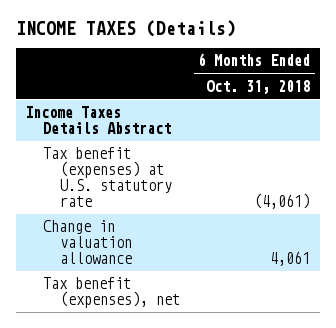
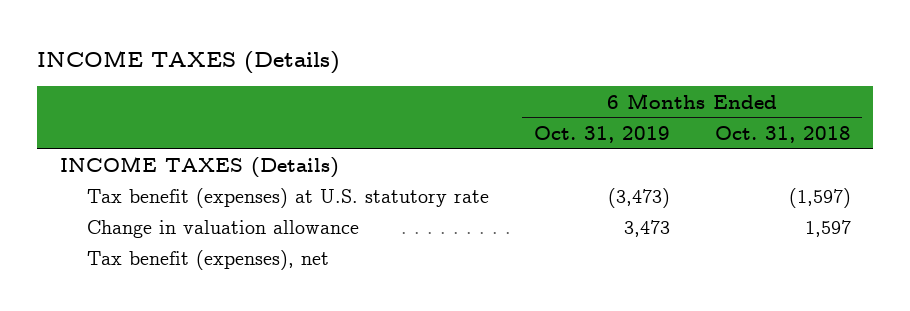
none -> [533,125,670,143] Oct. 31, 2019
[25,106,171,135] Income Taxes Details Abstract -> [59,156,339,179] INCOME TAXES (Details)
[254,192,311,209] (4,061) -> [788,188,851,209] (1,597)
[270,251,311,267] 4,061 -> [804,220,851,238] 1,597

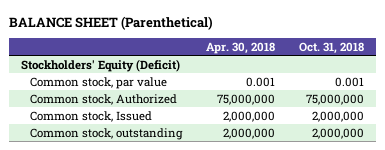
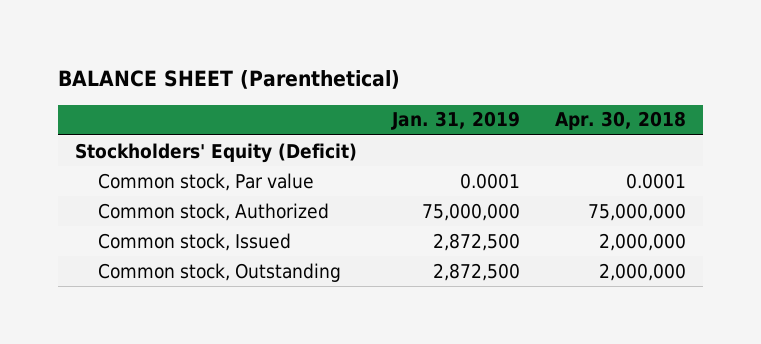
[298,41,364,54] Oct. 31, 2018 -> none
none -> [390,111,520,131] Jan. 31, 2019
[29,76,167,89] Common stock, par value -> [97,172,314,191] Common stock, Par value
[245,76,275,87] 0.001 -> [625,172,686,189] 0.0001
[29,127,183,140] Common stock, outstanding -> [97,262,341,282] Common stock, Outstanding

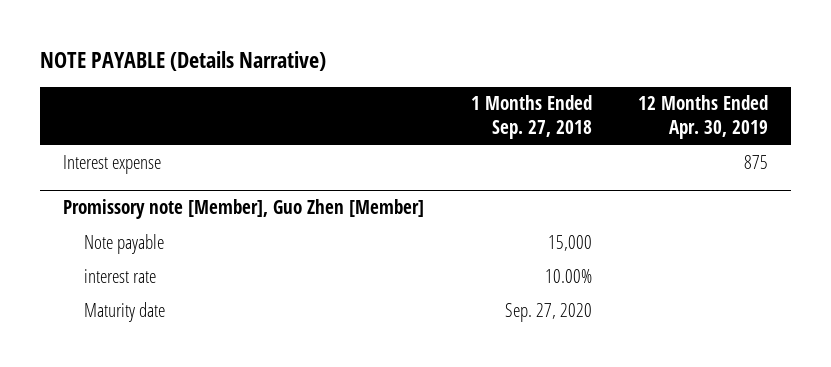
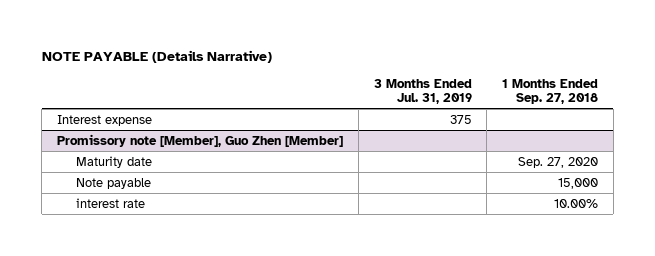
[638,95,769,139] 12 Months Ended Apr. 30, 2019 -> none
none -> [373,78,472,105] 3 Months Ended Jul. 31, 2019
[83,301,165,322] Maturity date -> [75,155,152,168] Maturity date

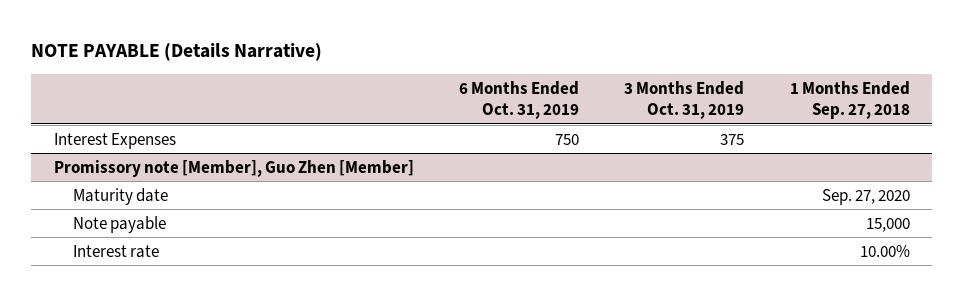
[373,78,472,105] 3 Months Ended Jul. 31, 2019 -> none
none -> [459,80,580,120] 6 Months Ended Oct. 31, 2019
none -> [624,80,745,120] 3 Months Ended Oct. 31, 2019
[56,114,152,126] Interest expense -> [53,132,176,149] Interest Expenses
[75,197,145,208] interest rate -> [72,244,159,258] Interest rate

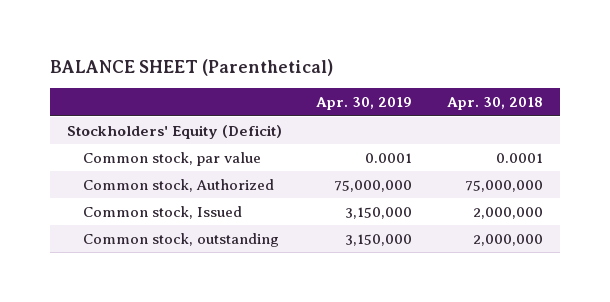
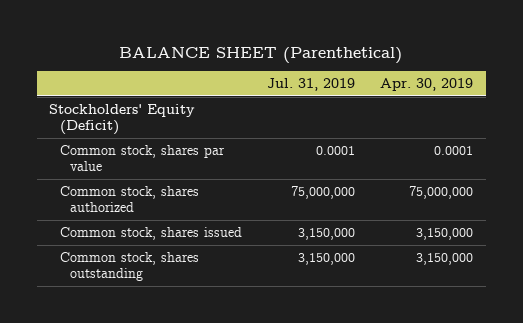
[446,97,543,111] Apr. 30, 2018 -> none
none -> [266,78,355,92] Jul. 31, 2019
[83,151,262,166] Common stock, par value -> [59,145,225,172] Common stock, shares par value
[83,178,275,192] Common stock, Authorized -> [59,186,199,213] Common stock, shares authorized
[83,205,243,219] Common stock, Issued -> [59,227,242,241] Common stock, shares issued
[83,232,280,247] Common stock, outstanding -> [59,252,199,282] Common stock, shares outstanding

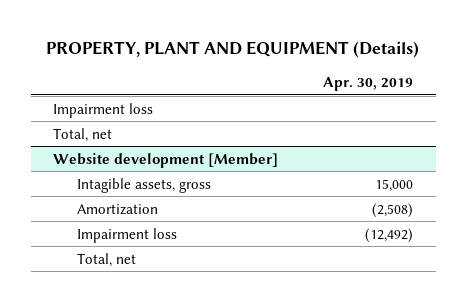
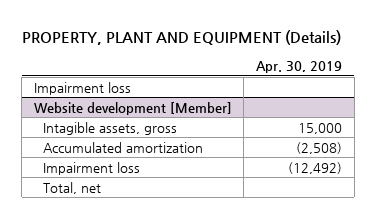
[53,127,113,142] Total, net -> none
[76,203,158,215] Amortization -> [43,141,204,153] Accumulated amortization

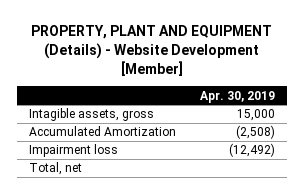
[21,30,341,46] PROPERTY, PLANT AND EQUIPMENT (Details) -> [31,25,273,76] PROPERTY, PLANT AND EQUIPMENT (Details) - Website Development [Member]
[33,81,131,95] Impairment loss -> none
[33,101,232,115] Website development [Member] -> none
[43,141,204,153] Accumulated amortization -> [29,126,177,137] Accumulated Amortization

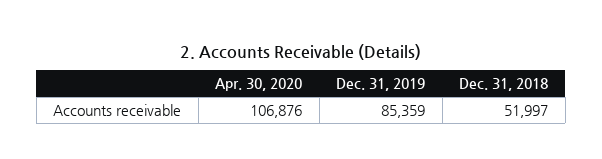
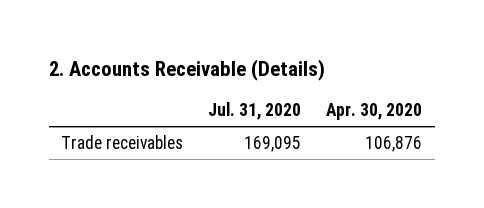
[336,78,426,92] Dec. 31, 2019 -> none
[459,78,549,92] Dec. 31, 2018 -> none
none -> [208,102,302,121] Jul. 31, 2020
[53,103,182,116] Accounts receivable -> [61,135,184,150] Trade receivables

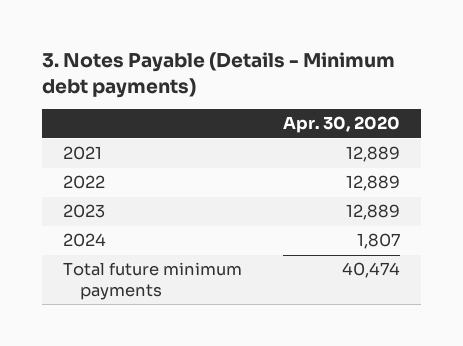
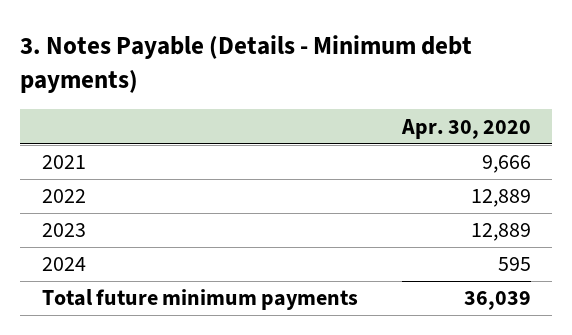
[346,146,401,163] 12,889 -> [481,155,531,174] 9,666
[357,233,401,250] 1,807 -> [497,257,531,272] 595
[342,262,401,279] 40,474 -> [463,291,531,311] 36,039

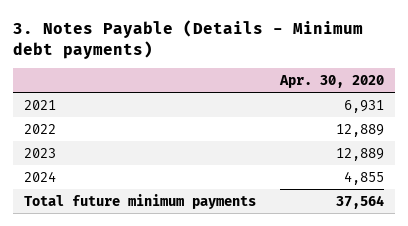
[481,155,531,174] 9,666 -> [343,99,384,113] 6,931
[497,257,531,272] 595 -> [343,170,384,185] 4,855
[463,291,531,311] 36,039 -> [335,194,384,209] 37,564

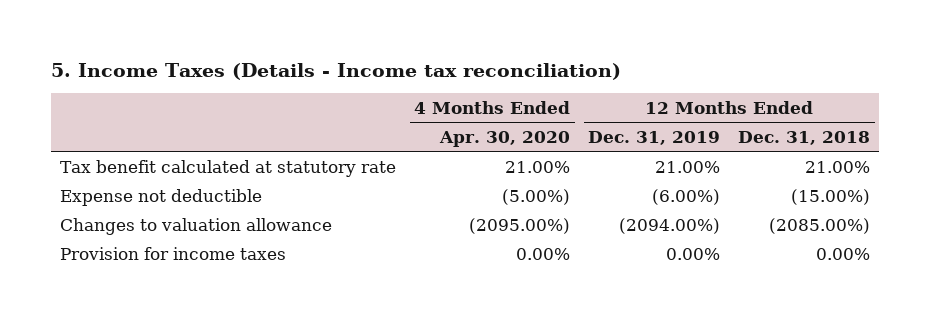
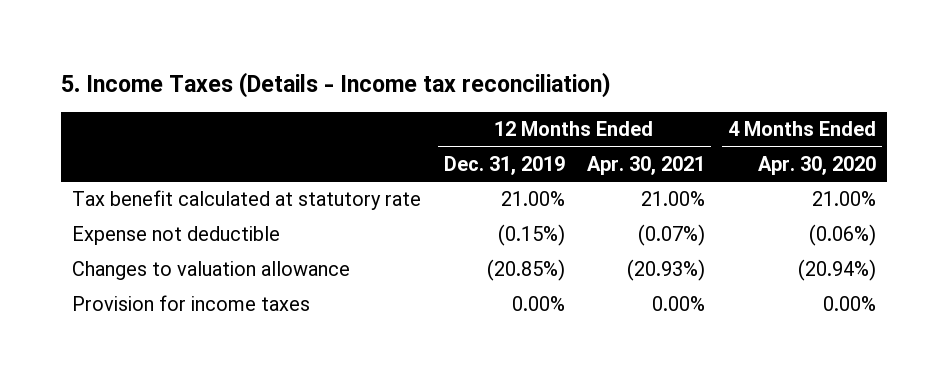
[738,130,871,145] Dec. 31, 2018 -> none
none -> [587,156,706,176] Apr. 30, 2021
[502,188,571,205] (5.00%) -> [808,224,876,247] (0.06%)
[652,188,721,205] (6.00%) -> [497,224,565,247] (0.15%)
[469,217,571,234] (2095.00%) -> [797,259,876,282] (20.94%)
[619,217,721,234] (2094.00%) -> [486,259,565,282] (20.85%)

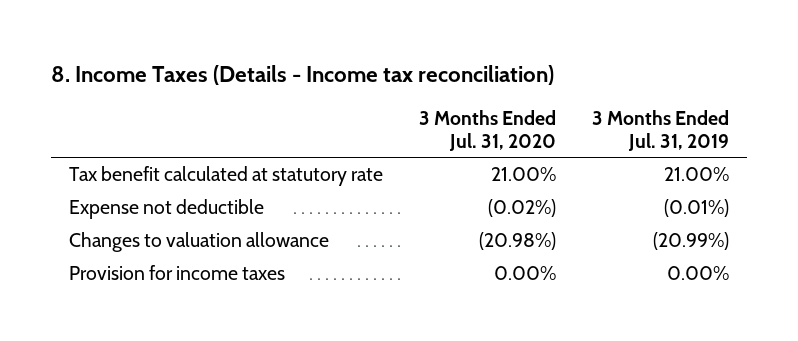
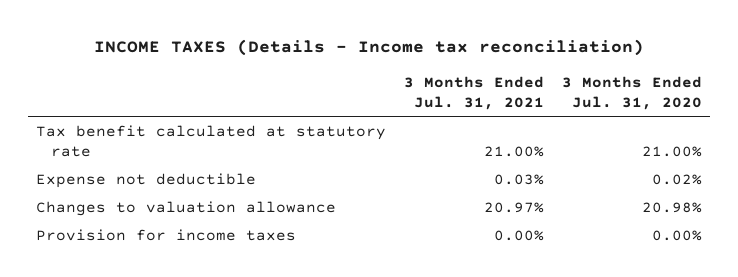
[51,64,555,85] 8. Income Taxes (Details - Income tax reconciliation) -> [93,39,644,57] INCOME TAXES (Details - Income tax reconciliation)
[591,109,729,151] 3 Months Ended Jul. 31, 2019 -> none
none -> [403,75,544,110] 3 Months Ended Jul. 31, 2021
[488,199,557,218] (0.02%) -> [651,173,702,185] 0.02%
[479,232,557,251] (20.98%) -> [641,201,702,213] 20.98%

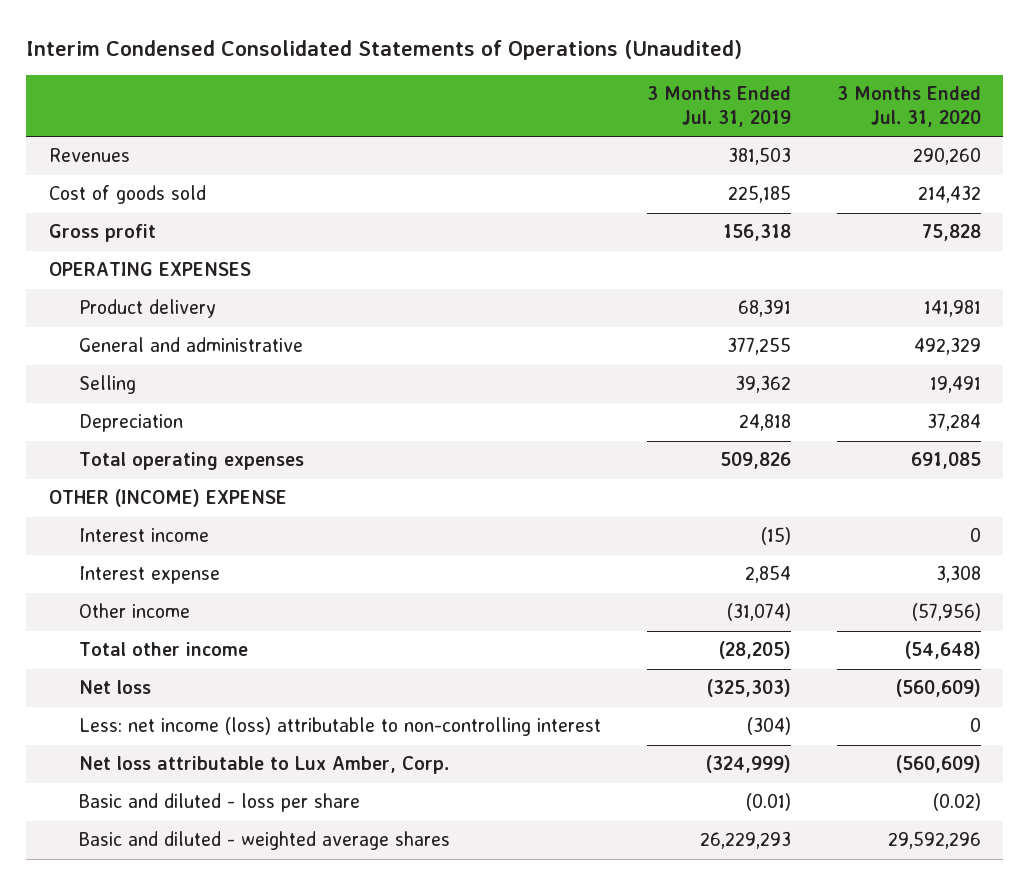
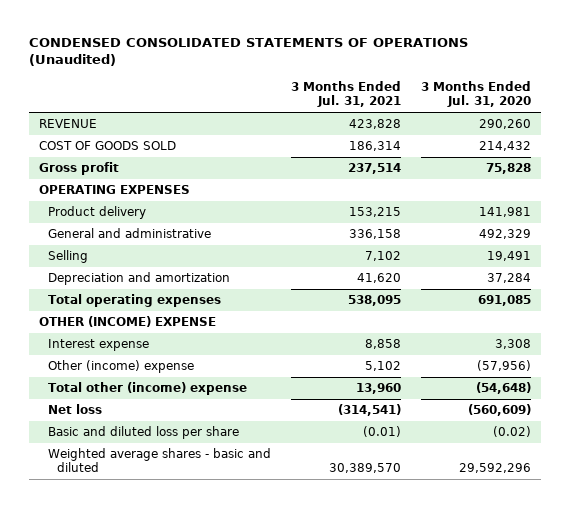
[25,39,742,60] Interim Condensed Consolidated Statements of Operations (Unaudited) -> [29,37,469,67] CONDENSED CONSOLIDATED STATEMENTS OF OPERATIONS (Unaudited)
[646,86,791,128] 3 Months Ended Jul. 31, 2019 -> none
none -> [290,81,401,108] 3 Months Ended Jul. 31, 2021
[48,148,130,163] Revenues -> [39,119,98,129] REVENUE
[48,185,206,205] Cost of goods sold -> [39,141,177,151] COST OF GOODS SOLD
[79,414,184,433] Depreciation -> [48,272,231,286] Depreciation and amortization
[79,528,210,543] Interest income -> none
[79,603,191,619] Other income -> [48,360,195,374] Other (income) expense
[79,642,249,657] Total other income -> [48,382,248,396] Total other (income) expense
[79,717,602,737] Less: net income (loss) attributable to non-controlling interest -> none
[79,756,450,775] Net loss attributable to Lux Amber, Corp. -> none
[79,793,361,813] Basic and diluted - loss per share -> [48,426,240,440] Basic and diluted loss per share
[79,831,451,851] Basic and diluted - weighted average shares -> [48,448,272,473] Weighted average shares - basic and diluted

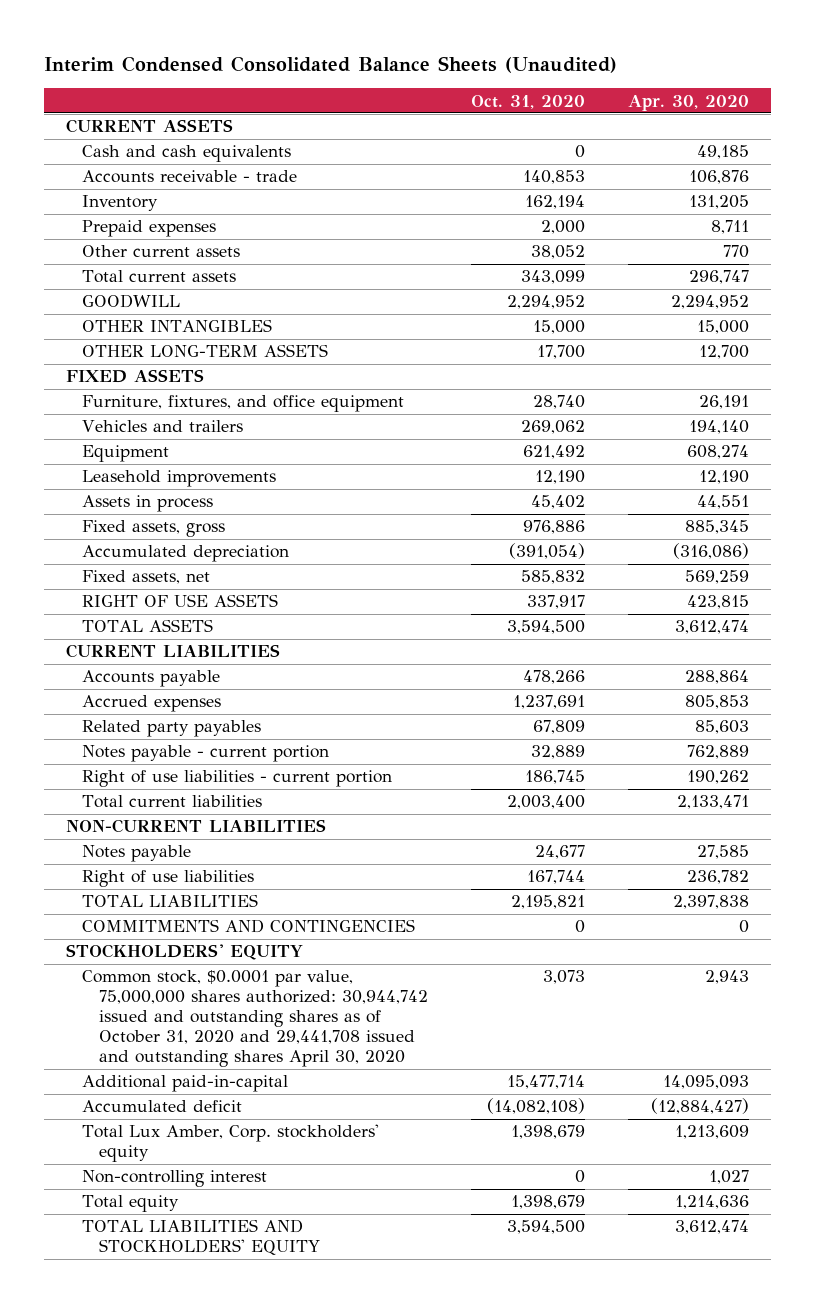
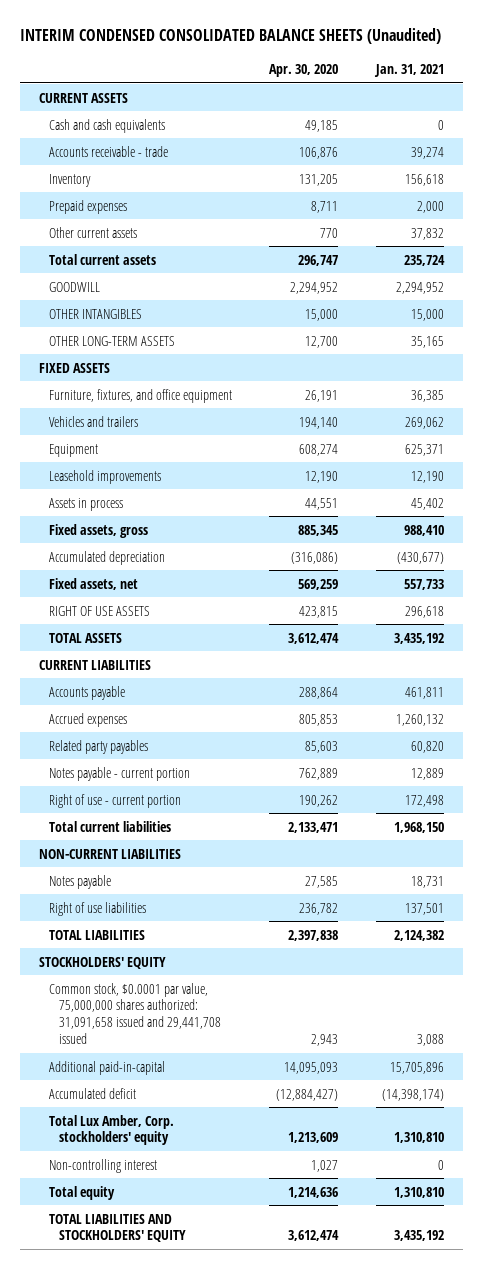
[44,55,618,73] Interim Condensed Consolidated Balance Sheets (Unaudited) -> [19,28,441,45] INTERIM CONDENSED CONSOLIDATED BALANCE SHEETS (Unaudited)
[471,94,586,109] Oct. 31, 2020 -> none
none -> [374,63,445,77] Jan. 31, 2021
[82,770,393,788] Right of use liabilities - current portion -> [48,793,181,808] Right of use - current portion
[82,919,416,934] COMMITMENTS AND CONTINGENCIES -> none
[82,970,429,1068] Common stock, $0.0001 par value, 75,000,000 shares authorized: 30,944,742 issued and outstanding shares as of October 31, 2020 and 29,441,708 issued and outstanding shares April 30, 2020 -> [48,982,221,1045] Common stock, $0.0001 par value, 75,000,000 shares authorized: 31,091,658 issued and 29,441,708 issued

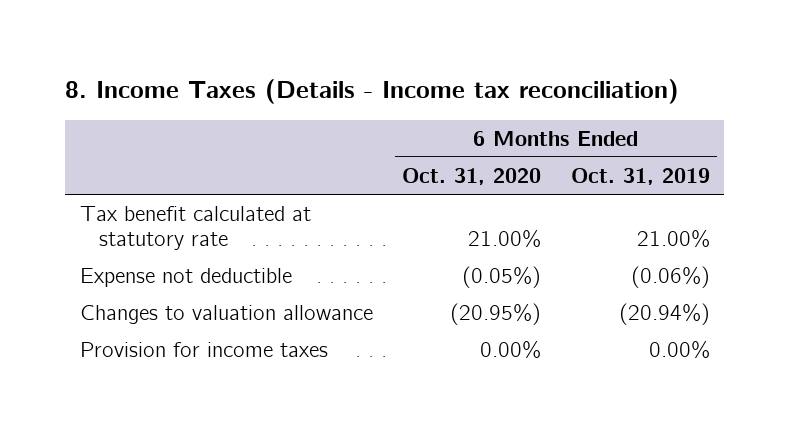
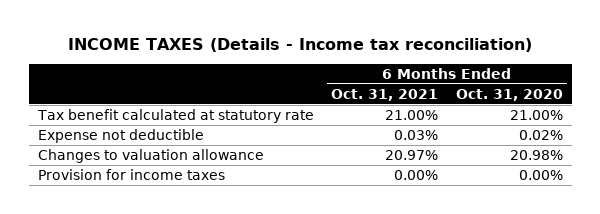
[64,79,679,105] 8. Income Taxes (Details - Income tax reconciliation) -> [68,38,533,53] INCOME TAXES (Details - Income tax reconciliation)
[570,168,710,186] Oct. 31, 2019 -> none
none -> [331,88,439,101] Oct. 31, 2021
[462,266,542,289] (0.05%) -> [518,130,563,141] 0.02%
[450,303,542,326] (20.95%) -> [509,150,563,161] 20.98%

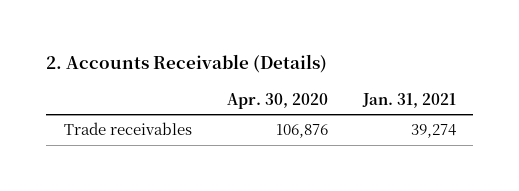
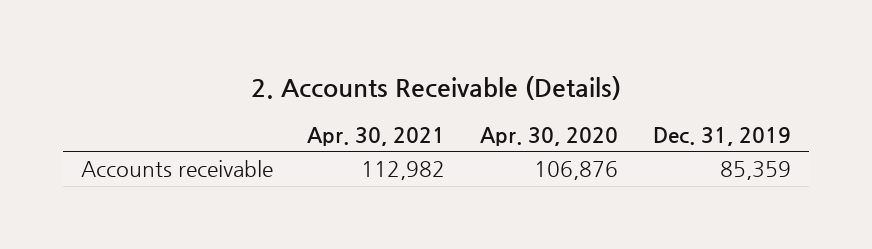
[361,92,456,108] Jan. 31, 2021 -> none
none -> [307,126,446,146] Apr. 30, 2021
none -> [653,126,792,146] Dec. 31, 2019
[63,122,192,136] Trade receivables -> [80,160,273,178] Accounts receivable

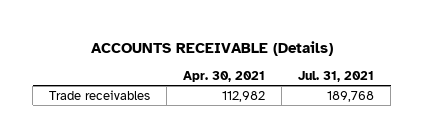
[250,76,621,101] 2. Accounts Receivable (Details) -> [90,40,333,56] ACCOUNTS RECEIVABLE (Details)
[480,126,619,146] Apr. 30, 2020 -> none
[653,126,792,146] Dec. 31, 2019 -> none
none -> [298,70,375,82] Jul. 31, 2021
[80,160,273,178] Accounts receivable -> [49,90,151,101] Trade receivables

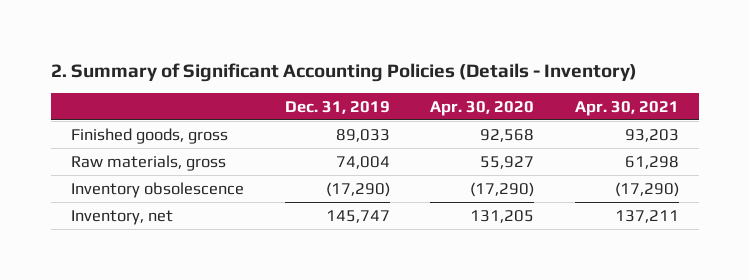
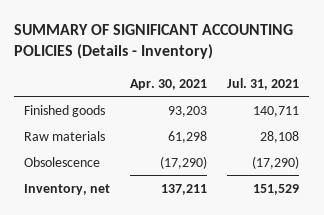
[50,62,637,82] 2. Summary of Significant Accounting Policies (Details - Inventory) -> [14,24,294,60] SUMMARY OF SIGNIFICANT ACCOUNTING POLICIES (Details - Inventory)
[284,101,390,115] Dec. 31, 2019 -> none
[430,101,535,117] Apr. 30, 2020 -> none
none -> [227,77,300,90] Jul. 31, 2021
[70,127,228,144] Finished goods, gross -> [24,104,106,117] Finished goods
[70,154,226,171] Raw materials, gross -> [24,130,106,141] Raw materials
[70,181,244,198] Inventory obsolescence -> [24,156,101,167] Obsolescence

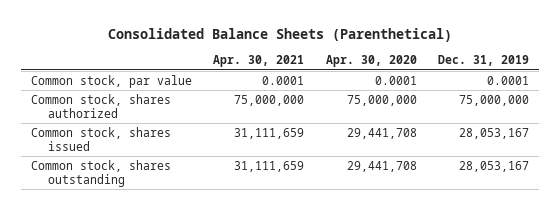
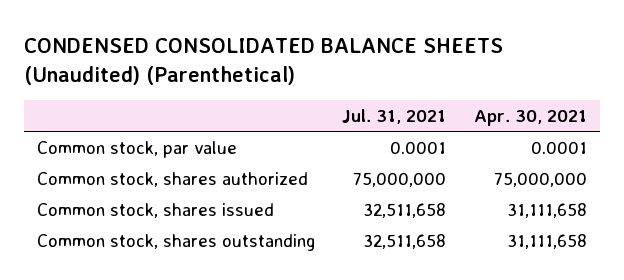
[108,27,453,42] Consolidated Balance Sheets (Parenthetical) -> [23,37,503,85] CONDENSED CONSOLIDATED BALANCE SHEETS (Unaudited) (Parenthetical)
[325,55,417,68] Apr. 30, 2020 -> none
[437,55,529,67] Dec. 31, 2019 -> none
none -> [342,109,447,125] Jul. 31, 2021
[234,127,305,139] 31,111,659 -> [506,202,587,218] 31,111,658
[234,160,305,172] 31,111,659 -> [506,233,587,249] 31,111,658

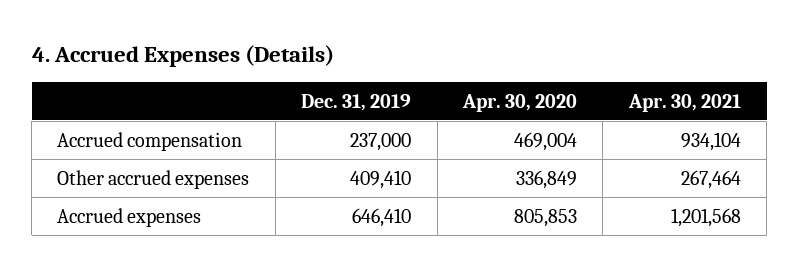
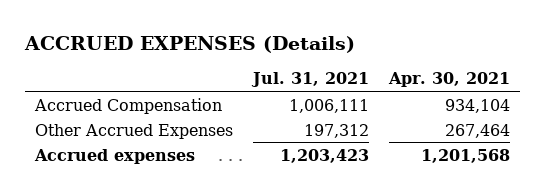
[31,45,334,68] 4. Accrued Expenses (Details) -> [24,35,356,53] ACCRUED EXPENSES (Details)
[301,93,412,111] Dec. 31, 2019 -> none
[462,93,578,112] Apr. 30, 2020 -> none
none -> [251,72,370,88] Jul. 31, 2021
[57,131,243,151] Accrued compensation -> [34,97,223,114] Accrued Compensation
[57,169,250,189] Other accrued expenses -> [35,123,234,139] Other Accrued Expenses

